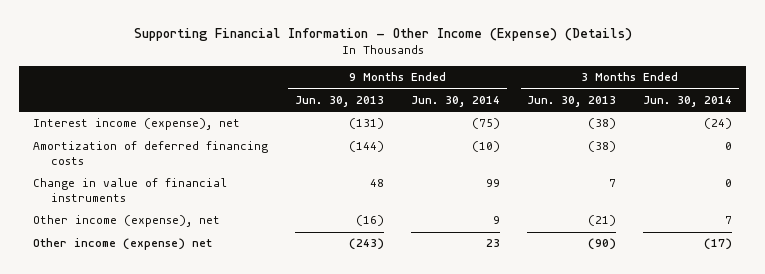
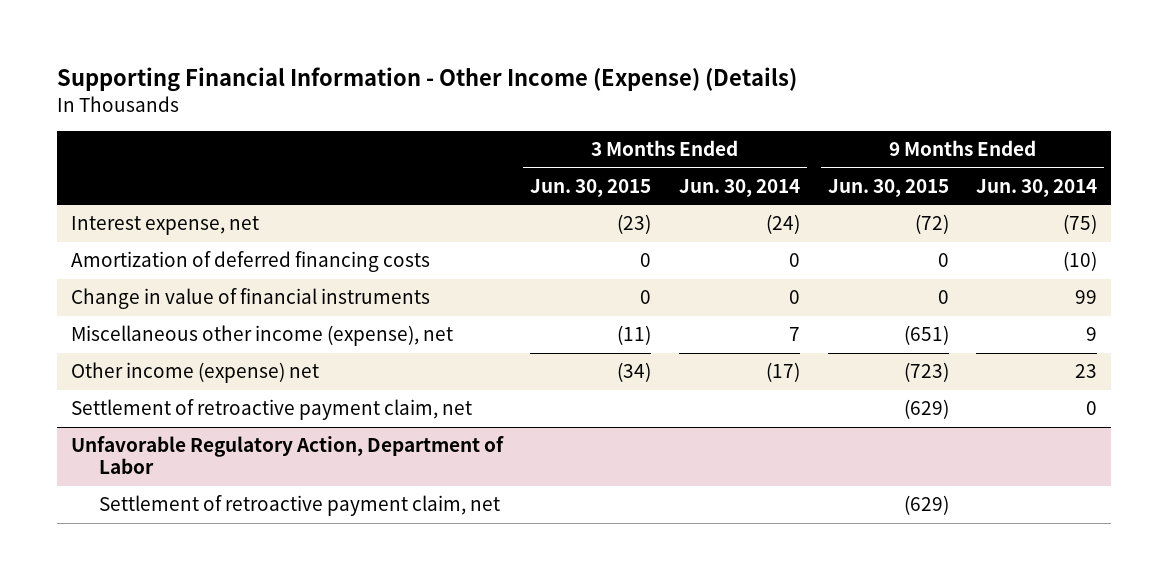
[295,96,385,108] Jun. 30, 2013 -> none
[527,96,617,108] Jun. 30, 2013 -> none
none -> [530,178,652,197] Jun. 30, 2015
none -> [827,178,949,197] Jun. 30, 2015
[32,118,240,131] Interest income (expense), net -> [70,216,259,236] Interest expense, net
[32,215,220,228] Other income (expense), net -> [70,325,453,347] Miscellaneous other income (expense), net
none -> [70,399,472,421] Settlement of retroactive payment claim, net
none -> [70,436,504,475] Unfavorable Regulatory Action, Department of Labor
none -> [98,495,500,517] Settlement of retroactive payment claim, net

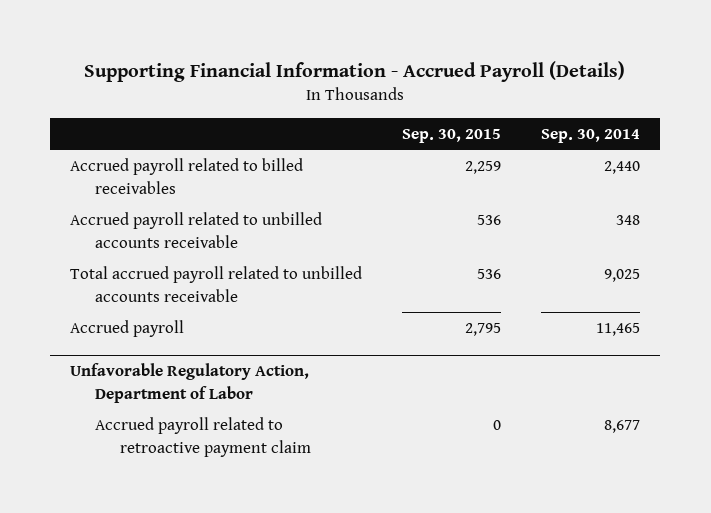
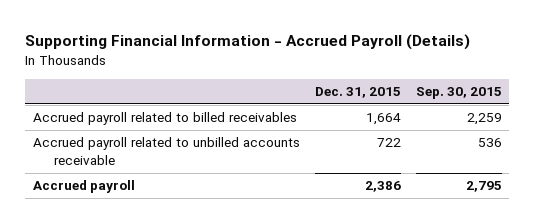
[541,128,641,143] Sep. 30, 2014 -> none
none -> [314,86,401,98] Dec. 31, 2015
[70,266,363,302] Total accrued payroll related to unbilled accounts receivable -> none
[70,363,310,403] Unfavorable Regulatory Action, Department of Labor -> none
[95,417,312,457] Accrued payroll related to retroactive payment claim -> none

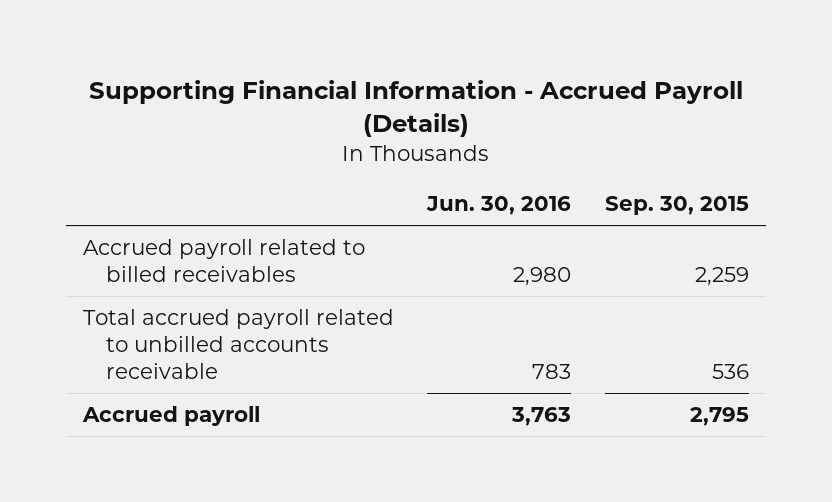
[314,86,401,98] Dec. 31, 2015 -> none
none -> [426,196,572,216] Jun. 30, 2016
[32,137,300,166] Accrued payroll related to unbilled accounts receivable -> [82,309,394,380] Total accrued payroll related to unbilled accounts receivable

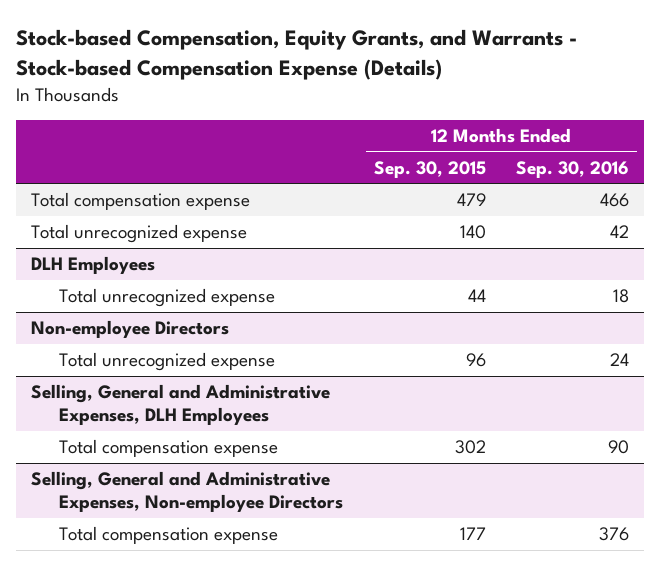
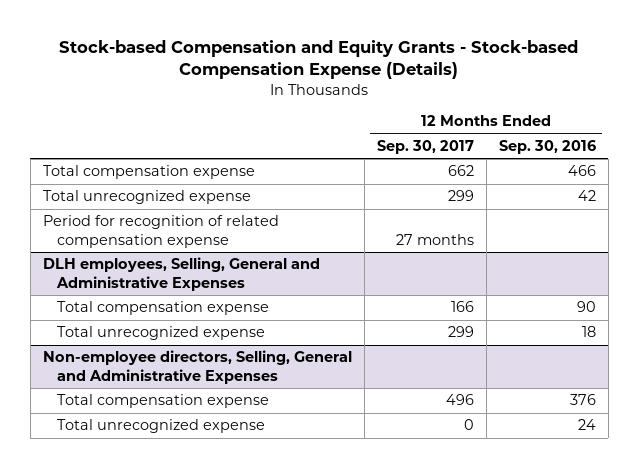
[15,29,577,80] Stock-based Compensation, Equity Grants, and Warrants - Stock-based Compensation Expense (Details) -> [59,39,579,80] Stock-based Compensation and Equity Grants - Stock-based Compensation Expense (Details)
[373,160,486,178] Sep. 30, 2015 -> none
none -> [376,140,474,155] Sep. 30, 2017
[31,256,156,275] DLH Employees -> none
[59,288,276,308] Total unrecognized expense -> none
[31,320,230,339] Non-employee Directors -> none
[59,352,276,372] Total unrecognized expense -> none
none -> [42,215,279,248] Period for recognition of related compensation expense
[31,384,331,426] Selling, General and Administrative Expenses, DLH Employees -> [42,257,320,291] DLH employees, Selling, General and Administrative Expenses
none -> [56,326,265,341] Total unrecognized expense
[31,471,344,513] Selling, General and Administrative Expenses, Non-employee Directors -> [42,350,352,384] Non-employee directors, Selling, General and Administrative Expenses
none -> [56,419,265,434] Total unrecognized expense

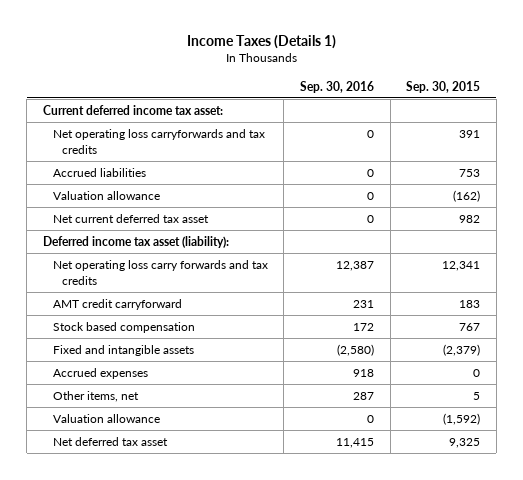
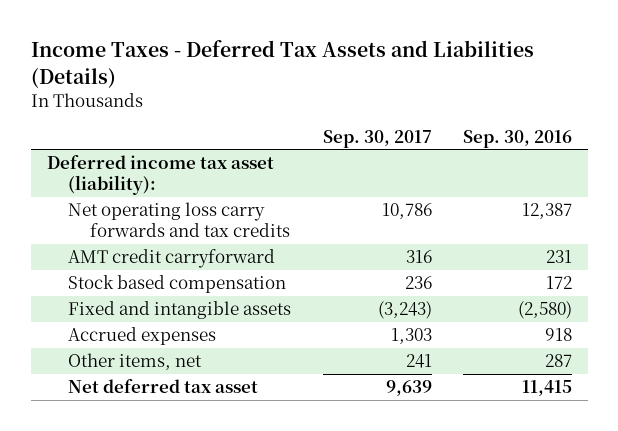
[186,34,336,49] Income Taxes (Details 1) -> [30,40,534,88] Income Taxes - Deferred Tax Assets and Liabilities (Details)
[406,80,481,93] Sep. 30, 2015 -> none
none -> [322,129,432,148] Sep. 30, 2017
[43,105,224,116] Current deferred income tax asset: -> none
[52,129,265,154] Net operating loss carryforwards and tax credits -> none
[52,168,146,178] Accrued liabilities -> none
[52,191,160,201] Valuation allowance -> none
[52,214,209,224] Net current deferred tax asset -> none
[52,414,160,424] Valuation allowance -> none

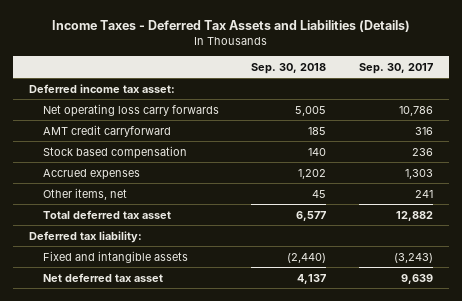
[462,129,572,148] Sep. 30, 2016 -> none
none -> [251,62,327,74] Sep. 30, 2018
[46,155,274,195] Deferred income tax asset (liability): -> [29,83,176,93] Deferred income tax asset:
[68,202,290,237] Net operating loss carry forwards and tax credits -> [42,103,219,117] Net operating loss carry forwards
none -> [42,209,171,219] Total deferred tax asset
none -> [29,230,143,243] Deferred tax liability:
[68,301,292,320] Fixed and intangible assets -> [42,250,188,263] Fixed and intangible assets

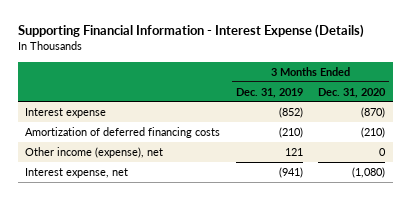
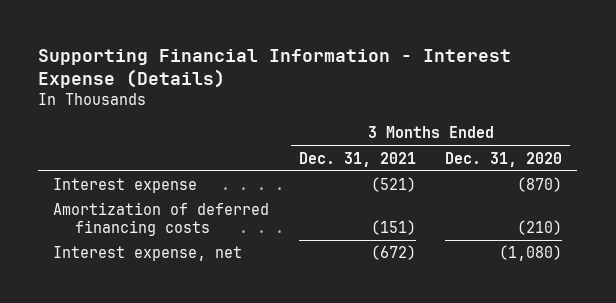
[235,87,303,98] Dec. 31, 2019 -> none
none -> [298,151,416,167] Dec. 31, 2021
[25,146,164,158] Other income (expense), net -> none

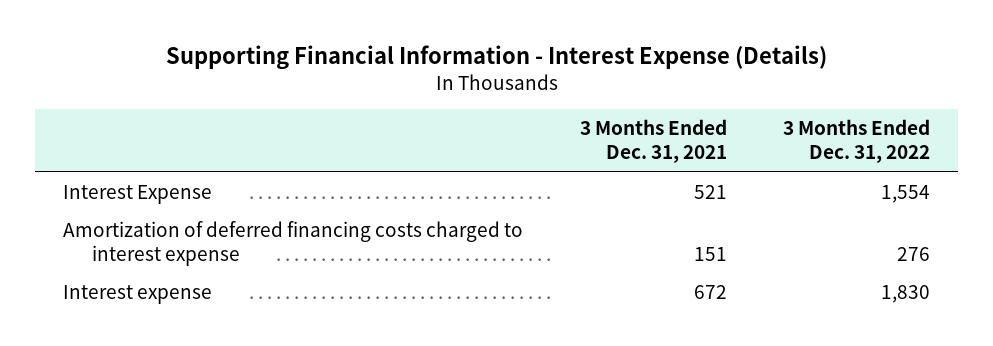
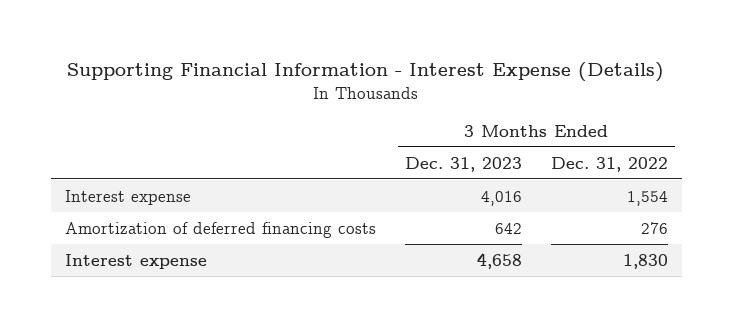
[579,119,727,164] 3 Months Ended Dec. 31, 2021 -> none
none -> [404,156,522,172] Dec. 31, 2023
[62,185,212,205] Interest Expense -> [65,189,192,205] Interest expense
[62,221,523,267] Amortization of deferred financing costs charged to interest expense -> [65,221,377,238] Amortization of deferred financing costs

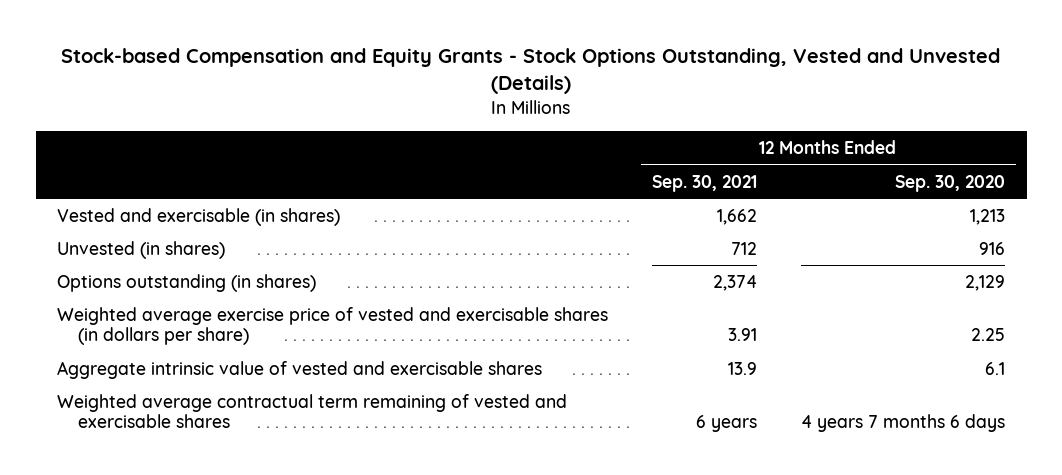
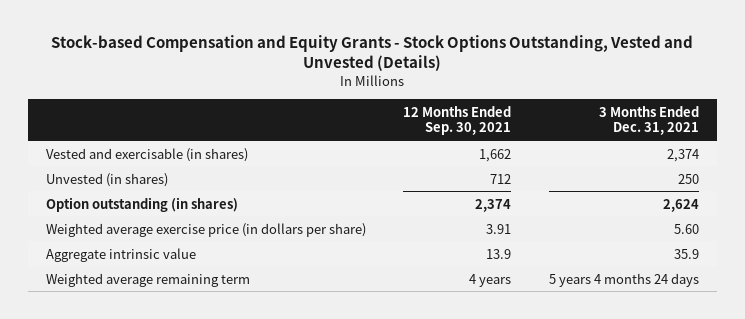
[894,174,1005,192] Sep. 30, 2020 -> none
none -> [598,105,699,136] 3 Months Ended Dec. 31, 2021
[57,273,317,292] Options outstanding (in shares) -> [46,196,239,212] Option outstanding (in shares)
[57,306,609,346] Weighted average exercise price of vested and exercisable shares (in dollars per share) -> [46,222,367,237] Weighted average exercise price (in dollars per share)
[57,360,543,379] Aggregate intrinsic value of vested and exercisable shares -> [46,247,197,262] Aggregate intrinsic value
[57,393,568,429] Weighted average contractual term remaining of vested and exercisable shares -> [46,272,251,287] Weighted average remaining term
[696,415,758,433] 6 years -> [469,273,512,287] 4 years

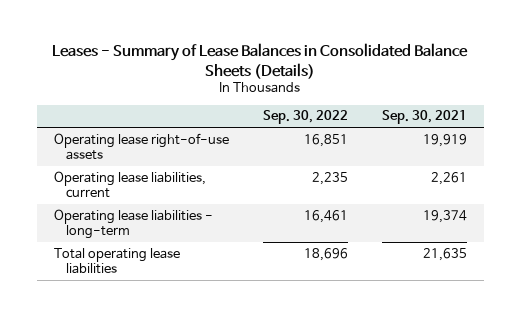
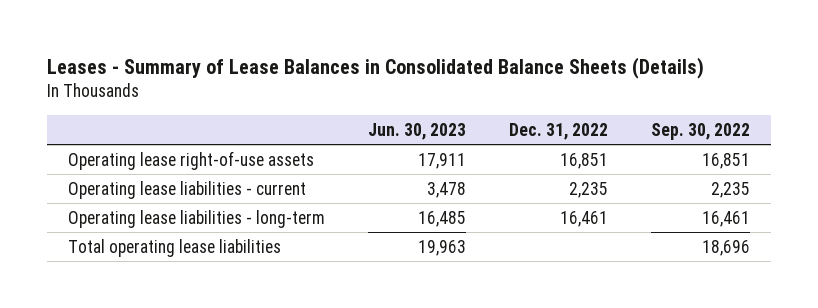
[381,110,467,125] Sep. 30, 2021 -> none
none -> [368,122,467,140] Jun. 30, 2023
none -> [509,122,609,140] Dec. 31, 2022
[54,170,207,199] Operating lease liabilities, current -> [68,180,307,199] Operating lease liabilities - current

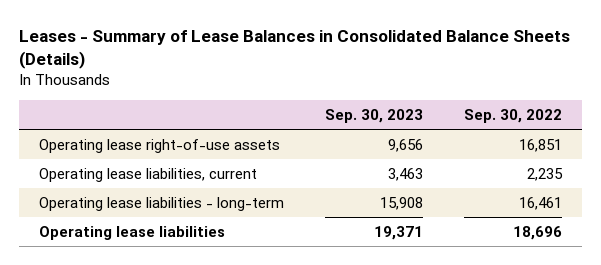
[368,122,467,140] Jun. 30, 2023 -> none
[509,122,609,140] Dec. 31, 2022 -> none
none -> [325,109,424,124] Sep. 30, 2023
[68,180,307,199] Operating lease liabilities - current -> [39,167,258,182] Operating lease liabilities, current
[68,238,282,257] Total operating lease liabilities -> [39,225,226,240] Operating lease liabilities

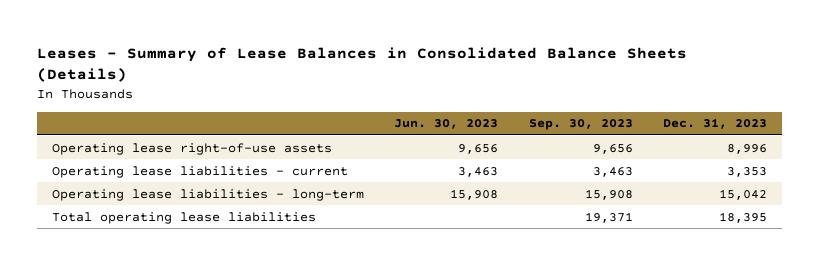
[463,109,562,124] Sep. 30, 2022 -> none
none -> [394,119,499,130] Jun. 30, 2023
none -> [663,118,768,130] Dec. 31, 2023
[39,167,258,182] Operating lease liabilities, current -> [52,165,349,178] Operating lease liabilities - current
[39,225,226,240] Operating lease liabilities -> [52,211,317,224] Total operating lease liabilities

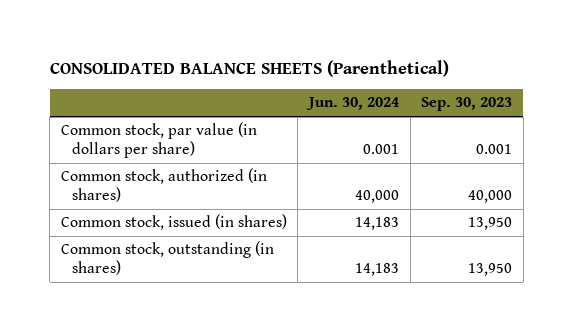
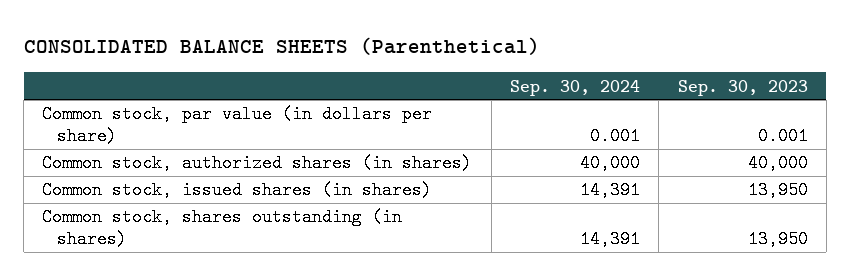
[306,97,400,111] Jun. 30, 2024 -> none
none -> [510,79,641,96] Sep. 30, 2024
[60,168,267,203] Common stock, authorized (in shares) -> [42,154,473,173] Common stock, authorized shares (in shares)
[60,214,287,231] Common stock, issued (in shares) -> [42,181,433,200] Common stock, issued shares (in shares)
[60,241,274,276] Common stock, outstanding (in shares) -> [42,208,403,249] Common stock, shares outstanding (in shares)

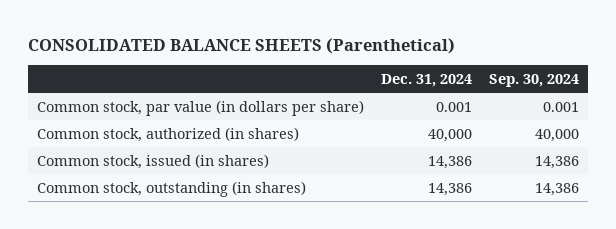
[677,79,808,96] Sep. 30, 2023 -> none
none -> [381,73,473,87] Dec. 31, 2024
[42,154,473,173] Common stock, authorized shares (in shares) -> [36,126,299,142] Common stock, authorized (in shares)
[42,181,433,200] Common stock, issued shares (in shares) -> [36,153,269,169] Common stock, issued (in shares)
[580,181,641,200] 14,391 -> [535,155,580,169] 14,386
[42,208,403,249] Common stock, shares outstanding (in shares) -> [36,180,306,197] Common stock, outstanding (in shares)
[580,230,641,249] 14,391 -> [535,182,580,196] 14,386

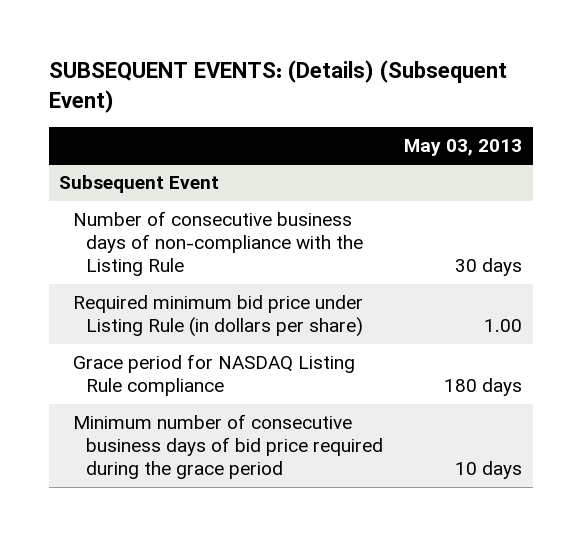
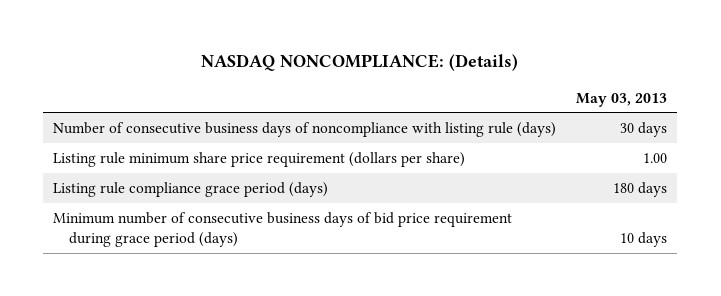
[48,60,507,113] SUBSEQUENT EVENTS: (Details) (Subsequent Event) -> [201,54,519,72] NASDAQ NONCOMPLIANCE: (Details)
[59,175,220,194] Subsequent Event -> none
[72,211,363,277] Number of consecutive business days of non-compliance with the Listing Rule -> [53,121,557,137] Number of consecutive business days of noncompliance with listing rule (days)
[72,295,363,338] Required minimum bid price under Listing Rule (in dollars per share) -> [53,151,466,167] Listing rule minimum share price requirement (dollars per share)
[72,354,355,397] Grace period for NASDAQ Listing Rule compliance -> [53,181,329,197] Listing rule compliance grace period (days)
[72,414,383,480] Minimum number of consecutive business days of bid price required during the grace period -> [53,211,513,247] Minimum number of consecutive business days of bid price requirement during grace period (days)

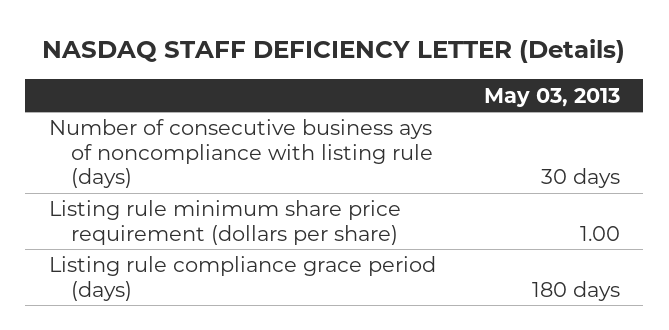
[201,54,519,72] NASDAQ NONCOMPLIANCE: (Details) -> [42,39,626,64] NASDAQ STAFF DEFICIENCY LETTER (Details)
[53,121,557,137] Number of consecutive business days of noncompliance with listing rule (days) -> [49,119,433,189] Number of consecutive business ays of noncompliance with listing rule (days)
[53,211,513,247] Minimum number of consecutive business days of bid price requirement during grace period (days) -> none

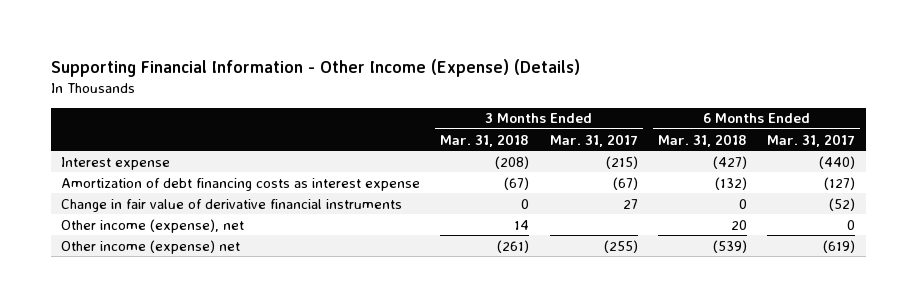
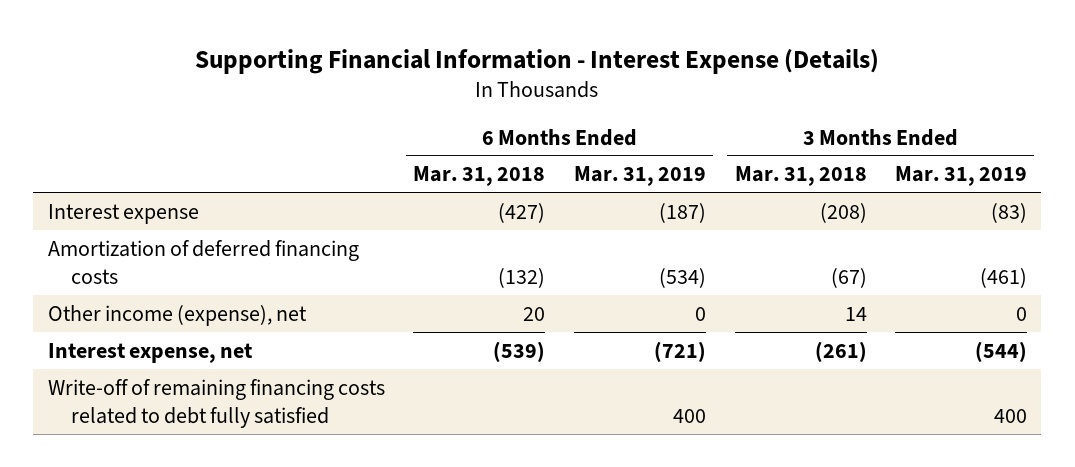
[50,59,580,78] Supporting Financial Information - Other Income (Expense) (Details) -> [195,48,880,74] Supporting Financial Information - Interest Expense (Details)
[549,133,638,147] Mar. 31, 2017 -> none
[767,133,856,147] Mar. 31, 2017 -> none
none -> [573,166,706,187] Mar. 31, 2019
none -> [895,166,1028,187] Mar. 31, 2019
[60,198,402,212] Change in fair value of derivative financial instruments -> none
[60,177,420,191] Amortization of debt financing costs as interest expense -> [47,239,359,285] Amortization of deferred financing costs
[60,239,240,254] Other income (expense) net -> [47,342,253,363] Interest expense, net
none -> [47,378,385,429] Write-off of remaining financing costs related to debt fully satisfied

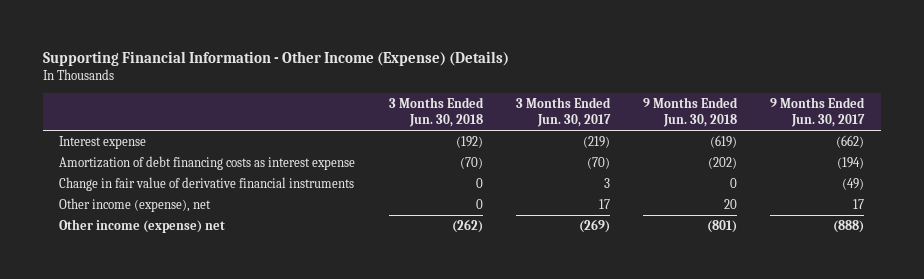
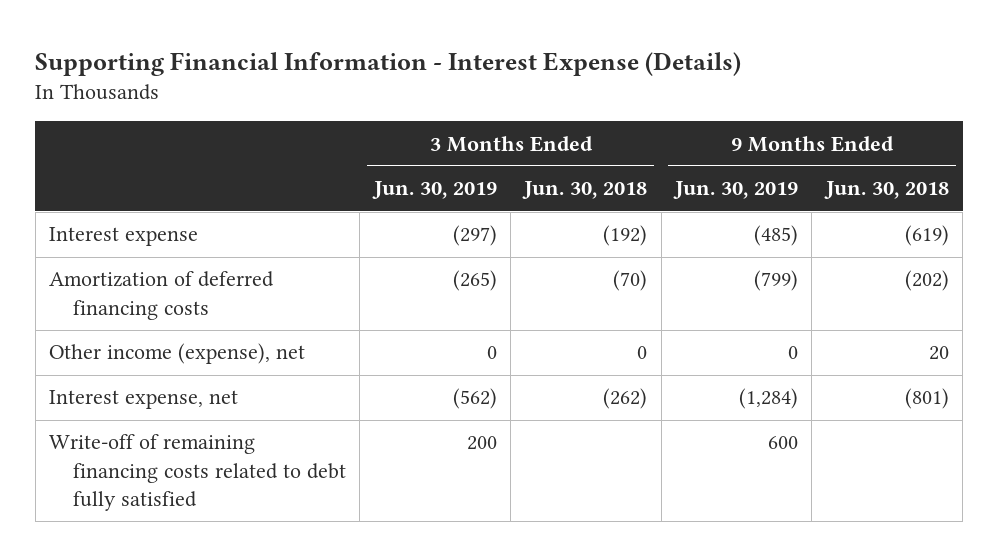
[42,50,509,66] Supporting Financial Information - Other Income (Expense) (Details) -> [35,51,742,76] Supporting Financial Information - Interest Expense (Details)
[515,96,611,128] 3 Months Ended Jun. 30, 2017 -> none
[770,96,866,128] 9 Months Ended Jun. 30, 2017 -> none
none -> [371,181,497,200] Jun. 30, 2019
none -> [673,181,799,200] Jun. 30, 2019
[59,176,355,191] Change in fair value of derivative financial instruments -> none
[59,155,356,170] Amortization of debt financing costs as interest expense -> [49,271,275,320] Amortization of deferred financing costs
[59,218,226,233] Other income (expense) net -> [49,390,239,410] Interest expense, net
none -> [49,434,347,511] Write-off of remaining financing costs related to debt fully satisfied

